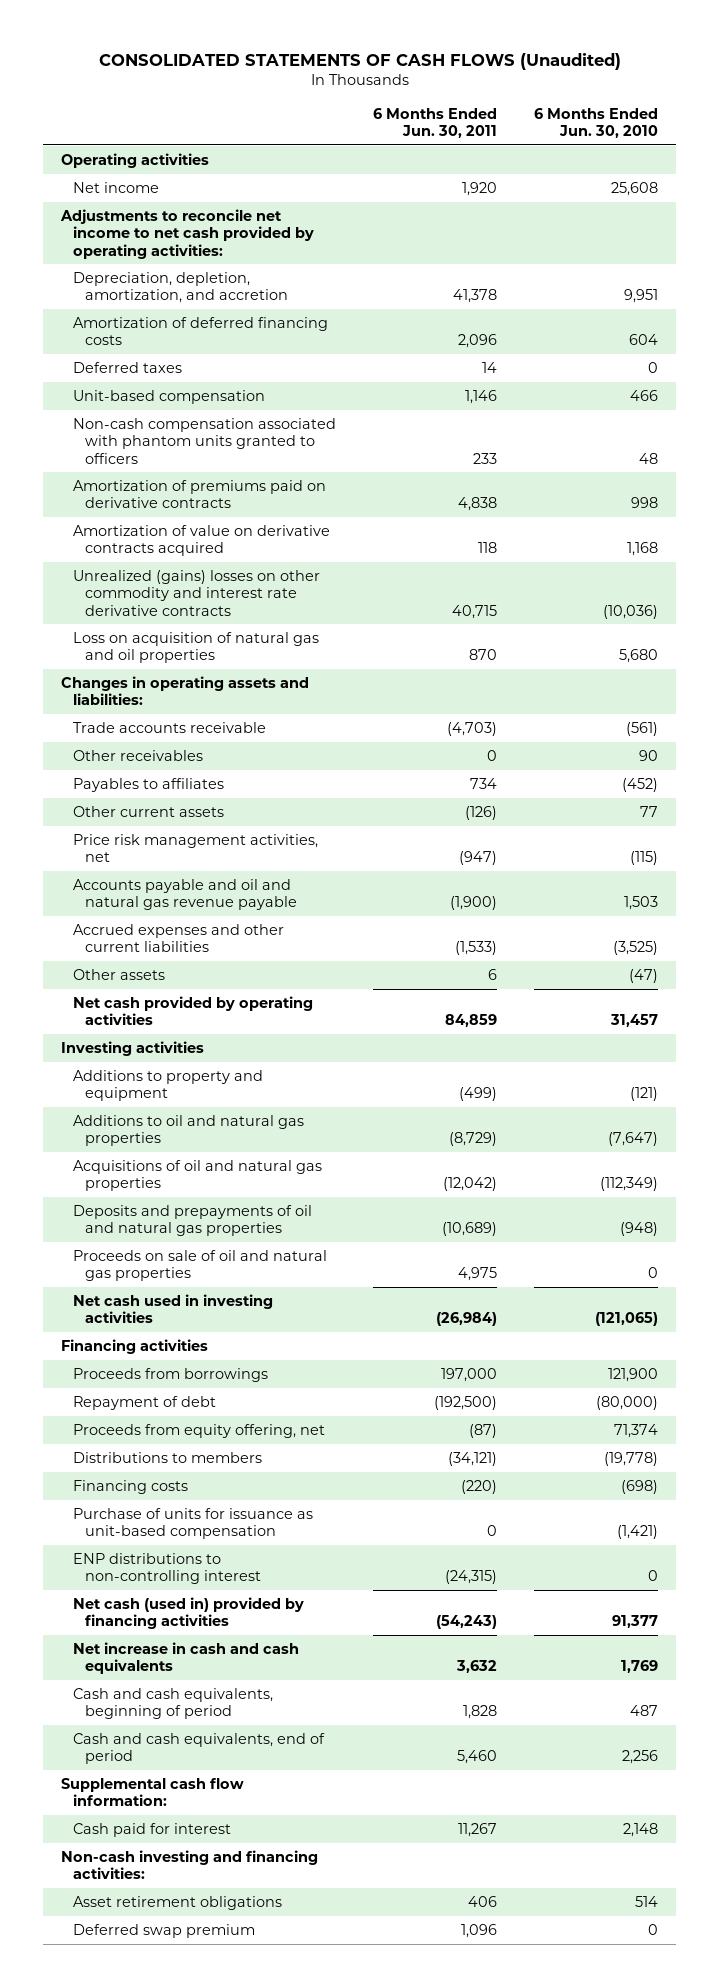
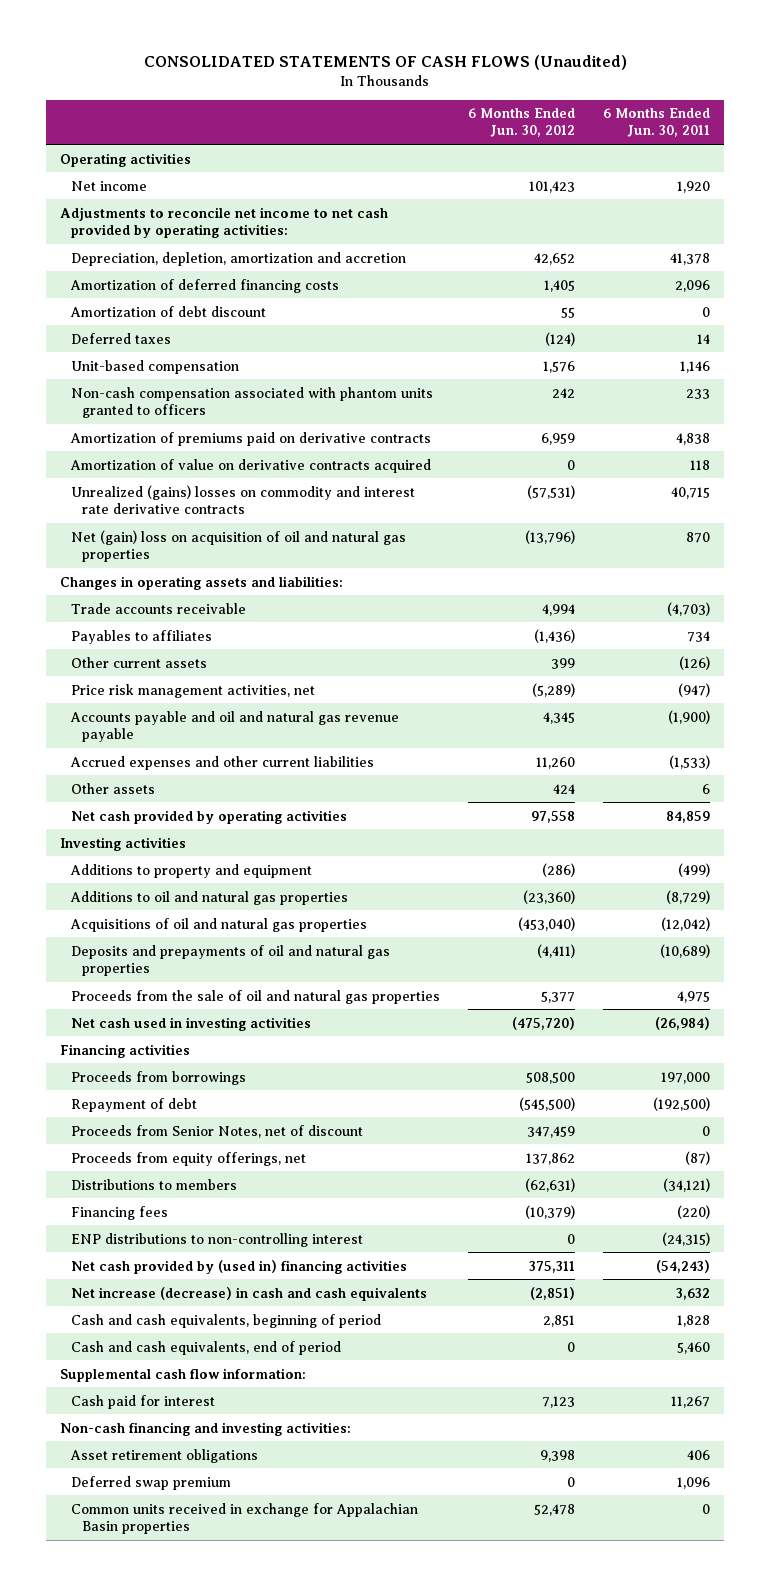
[533,107,658,139] 6 Months Ended Jun. 30, 2010 -> none
none -> [467,108,575,138] 6 Months Ended Jun. 30, 2012
[73,271,288,304] Depreciation, depletion, amortization, and accretion -> [70,251,406,266] Depreciation, depletion, amortization and accretion
none -> [69,305,266,317] Amortization of debt discount
[73,569,321,616] Unrealized (gains) losses on other commodity and interest rate derivative contracts -> [70,484,415,514] Unrealized (gains) losses on commodity and interest rate derivative contracts
[73,631,320,664] Loss on acquisition of natural gas and oil properties -> [70,529,406,562] Net (gain) loss on acquisition of oil and natural gas properties
[73,749,204,761] Other receivables -> none
[73,1249,328,1282] Proceeds on sale of oil and natural gas properties -> [70,989,440,1004] Proceeds from the sale of oil and natural gas properties
none -> [70,1124,363,1138] Proceeds from Senior Notes, net of discount
[73,1423,326,1438] Proceeds from equity offering, net -> [70,1151,306,1166] Proceeds from equity offerings, net
[73,1507,314,1540] Purchase of units for issuance as unit-based compensation -> none
[73,1479,189,1494] Financing costs -> [70,1205,168,1220] Financing fees
[73,1596,305,1630] Net cash (used in) provided by financing activities -> [70,1259,407,1274] Net cash provided by (used in) financing activities
[73,1641,300,1675] Net increase in cash and cash equivalents -> [70,1286,427,1301] Net increase (decrease) in cash and cash equivalents
[61,1849,319,1880] Non-cash investing and financing activities: -> [59,1421,351,1436] Non-cash financing and investing activities:
none -> [70,1502,418,1534] Common units received in exchange for Appalachian Basin properties

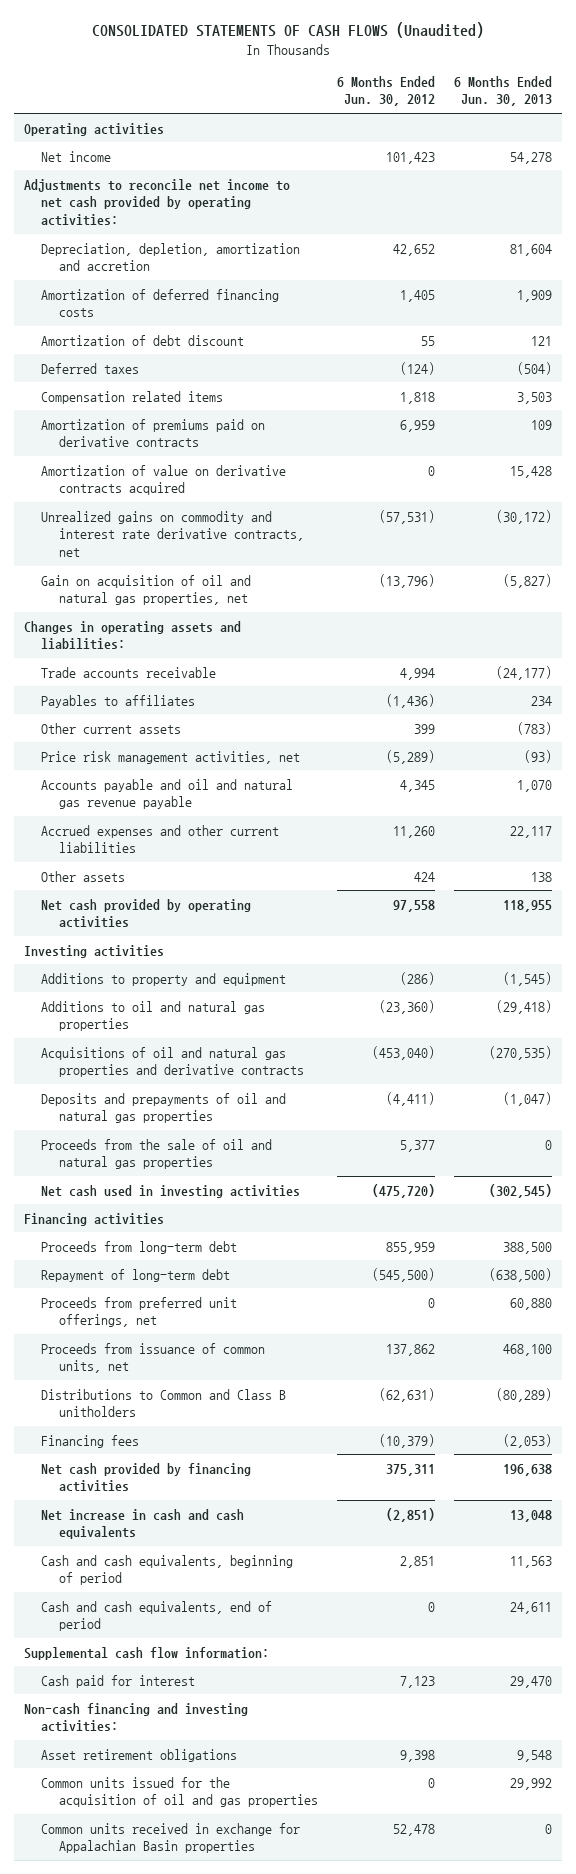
[603,108,711,138] 6 Months Ended Jun. 30, 2011 -> none
none -> [454,75,553,107] 6 Months Ended Jun. 30, 2013
[70,386,433,418] Non-cash compensation associated with phantom units granted to officers -> none
[70,359,239,374] Unit-based compensation -> [41,390,224,404] Compensation related items
[542,360,575,373] 1,576 -> [399,391,435,404] 1,818
[70,484,415,514] Unrealized (gains) losses on commodity and interest rate derivative contracts -> [41,510,304,557] Unrealized gains on commodity and interest rate derivative contracts, net
[70,529,406,562] Net (gain) loss on acquisition of oil and natural gas properties -> [41,574,252,606] Gain on acquisition of oil and natural gas properties, net
[69,917,367,932] Acquisitions of oil and natural gas properties -> [41,1046,304,1078] Acquisitions of oil and natural gas properties and derivative contracts
[70,1124,363,1138] Proceeds from Senior Notes, net of discount -> none
[70,1070,246,1085] Proceeds from borrowings -> [41,1240,238,1254] Proceeds from long-term debt
[525,1071,575,1084] 508,500 -> [385,1241,435,1254] 855,959
[70,1097,197,1112] Repayment of debt -> [41,1268,231,1282] Repayment of long-term debt
none -> [41,1296,238,1328] Proceeds from preferred unit offerings, net
[70,1151,306,1166] Proceeds from equity offerings, net -> [41,1342,266,1374] Proceeds from issuance of common units, net
[70,1178,237,1190] Distributions to members -> [41,1388,287,1418] Distributions to Common and Class B unitholders
[70,1232,363,1247] ENP distributions to non-controlling interest -> none
[70,1259,407,1274] Net cash provided by (used in) financing activities -> [41,1462,252,1493] Net cash provided by financing activities
[70,1286,427,1301] Net increase (decrease) in cash and cash equivalents -> [41,1508,245,1540] Net increase in cash and cash equivalents
[70,1475,231,1490] Deferred swap premium -> none
none -> [41,1776,318,1808] Common units issued for the acquisition of oil and gas properties

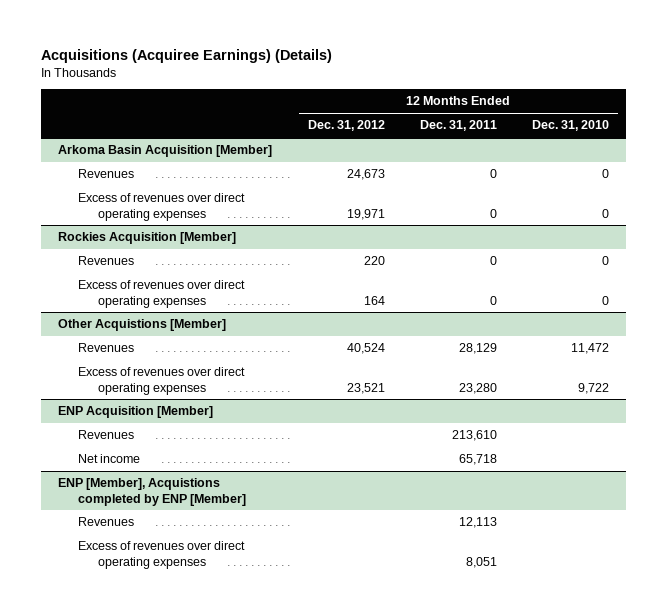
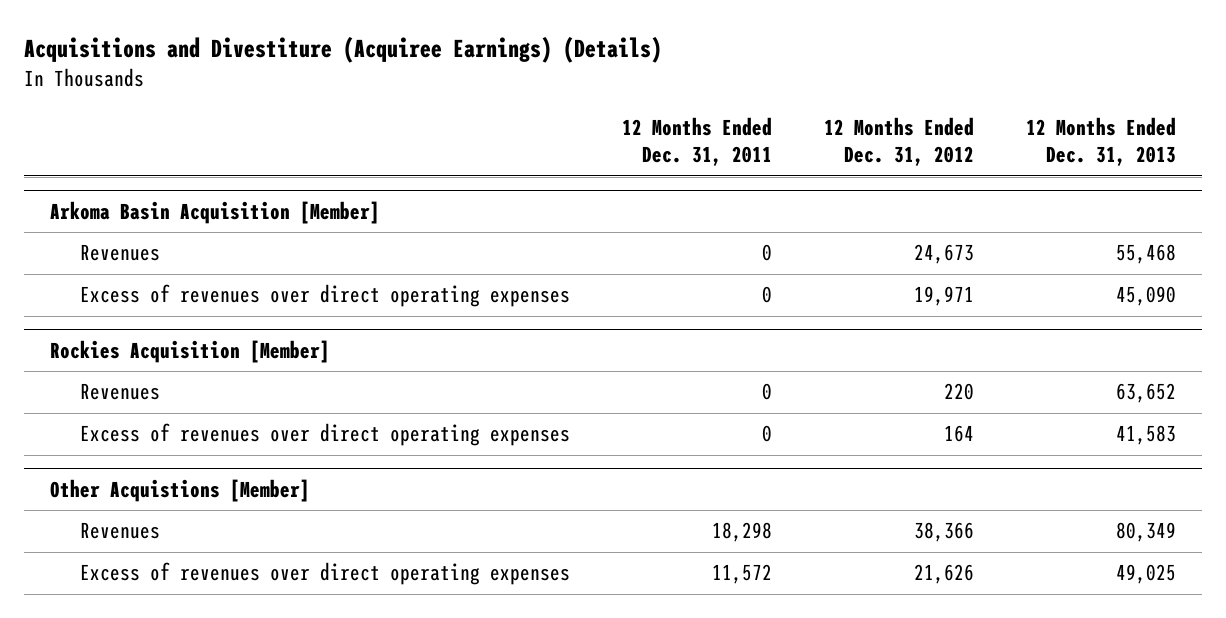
[40,49,332,64] Acquisitions (Acquiree Earnings) (Details) -> [23,35,662,63] Acquisitions and Divestiture (Acquiree Earnings) (Details)
[531,120,609,132] Dec. 31, 2010 -> none
none -> [1026,117,1177,167] 12 Months Ended Dec. 31, 2013
[58,406,214,419] ENP Acquisition [Member] -> none
[77,430,134,440] Revenues -> none
[77,454,140,464] Net income -> none
[58,478,246,506] ENP [Member], Acquistions completed by ENP [Member] -> none
[77,517,134,527] Revenues -> none
[77,541,245,569] Excess of revenues over direct operating expenses -> none
[346,343,385,355] 40,524 -> [914,522,975,543] 38,366
[458,343,497,355] 28,129 -> [711,522,772,543] 18,298
[346,382,385,394] 23,521 -> [914,564,975,585] 21,626
[458,382,497,394] 23,280 -> [711,564,772,585] 11,572

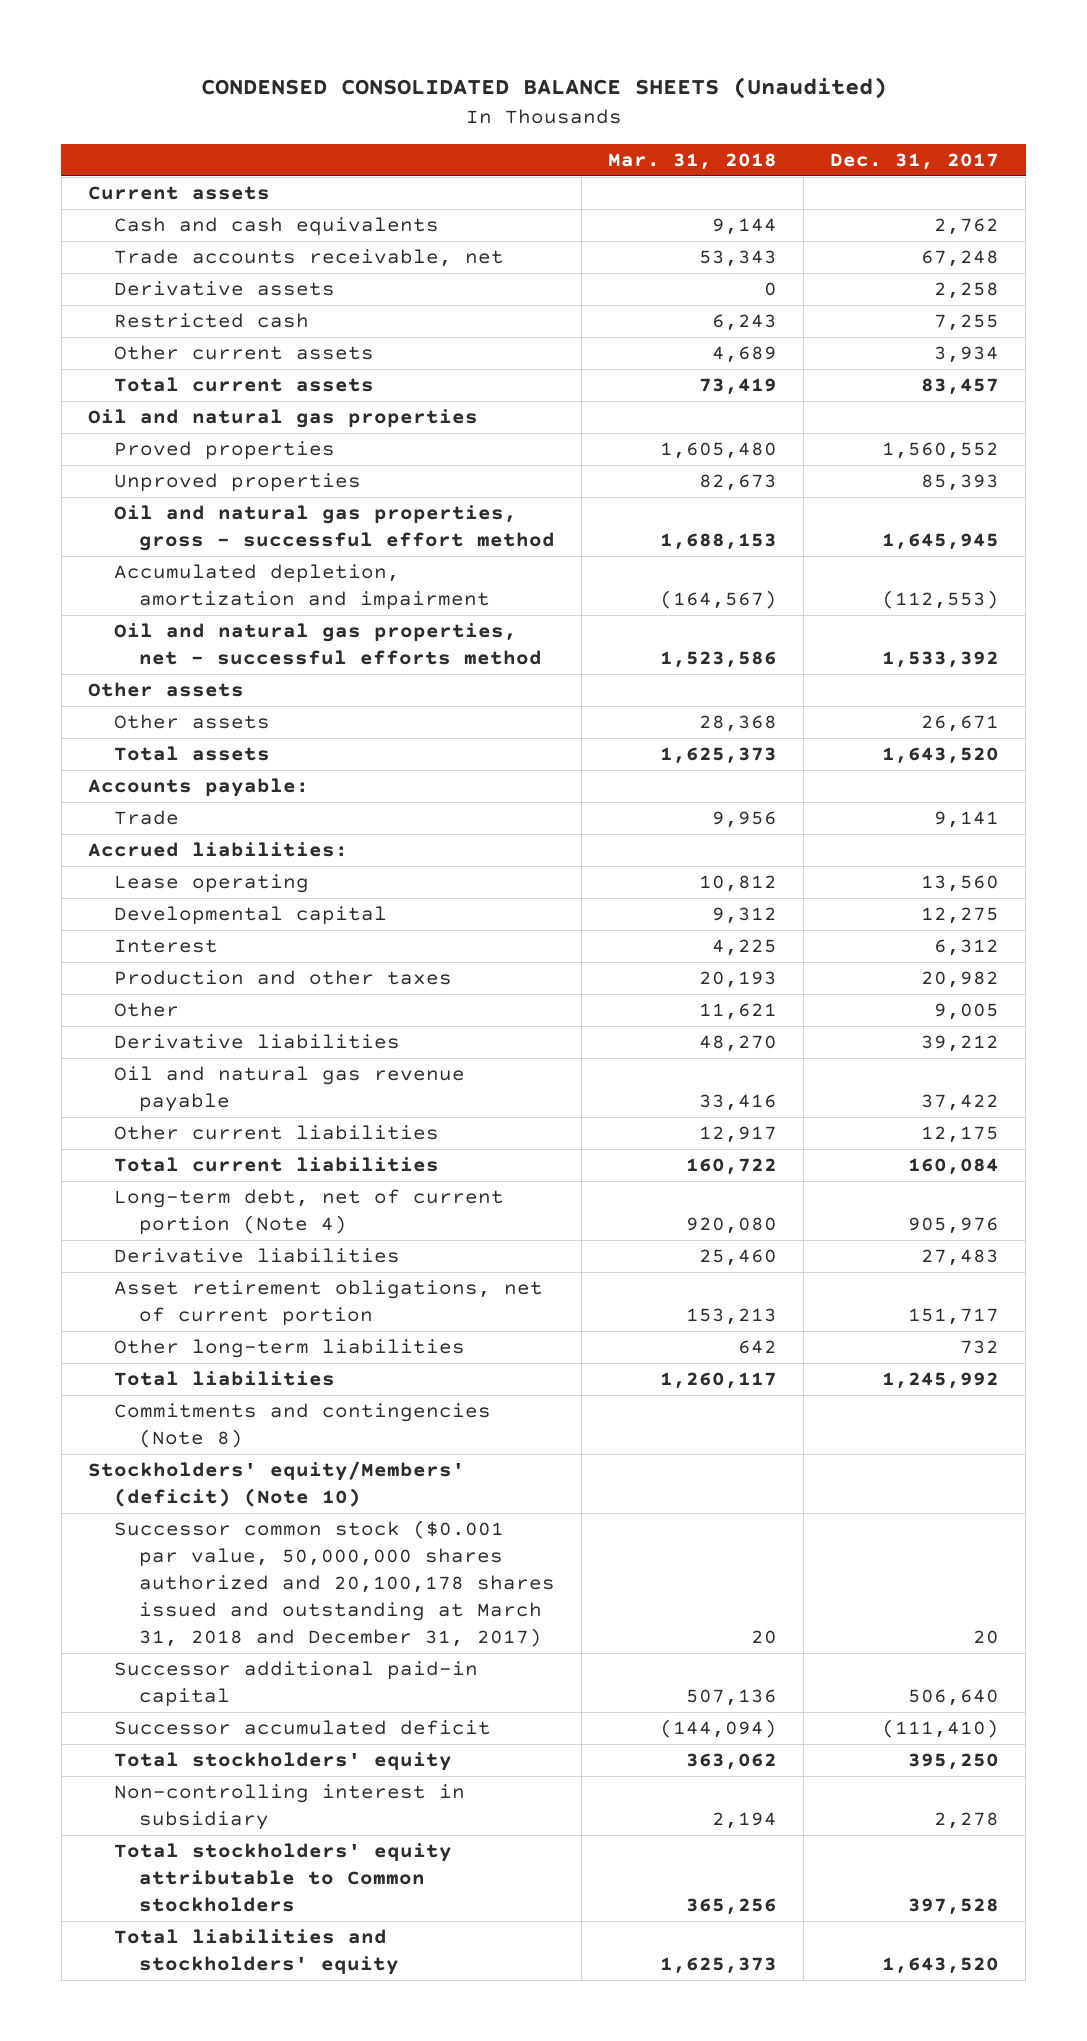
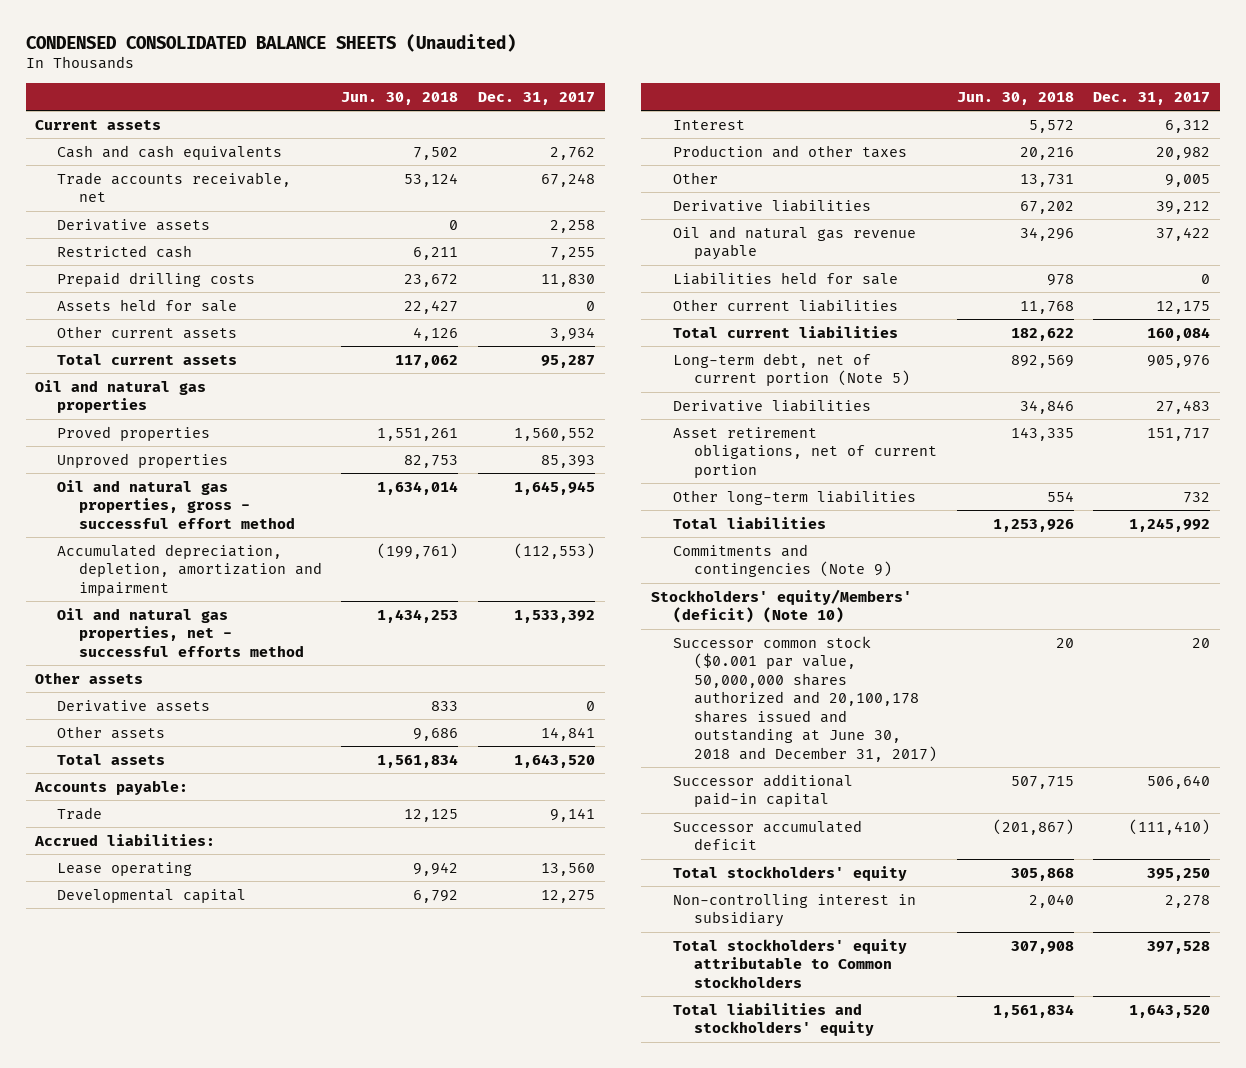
[608,152,778,170] Mar. 31, 2018 -> none
none -> [341,91,459,105] Jun. 30, 2018
none -> [57,271,256,287] Prepaid drilling costs
none -> [57,298,238,312] Assets held for sale
[921,378,1000,396] 83,457 -> [540,354,595,368] 95,287
[113,564,491,611] Accumulated depletion, amortization and impairment -> [57,543,322,596] Accumulated depreciation, depletion, amortization and impairment
none -> [57,699,211,712] Derivative assets
[921,715,1000,733] 26,671 -> [540,726,595,741] 14,841
none -> [672,271,898,285] Liabilities held for sale
[113,1189,504,1236] Long-term debt, net of current portion (Note 4) -> [672,352,911,387] Long-term debt, net of current portion (Note 5)
[113,1403,491,1449] Commitments and contingencies (Note 8) -> [672,543,893,578] Commitments and contingencies (Note 9)
[113,1520,556,1647] Successor common stock ($0.001 par value, 50,000,000 shares authorized and 20,100,178 shares issued and outstanding at March 31, 2018 and December 31, 2017) -> [672,635,938,762] Successor common stock ($0.001 par value, 50,000,000 shares authorized and 20,100,178 shares issued and outstanding at June 30, 2018 and December 31, 2017)

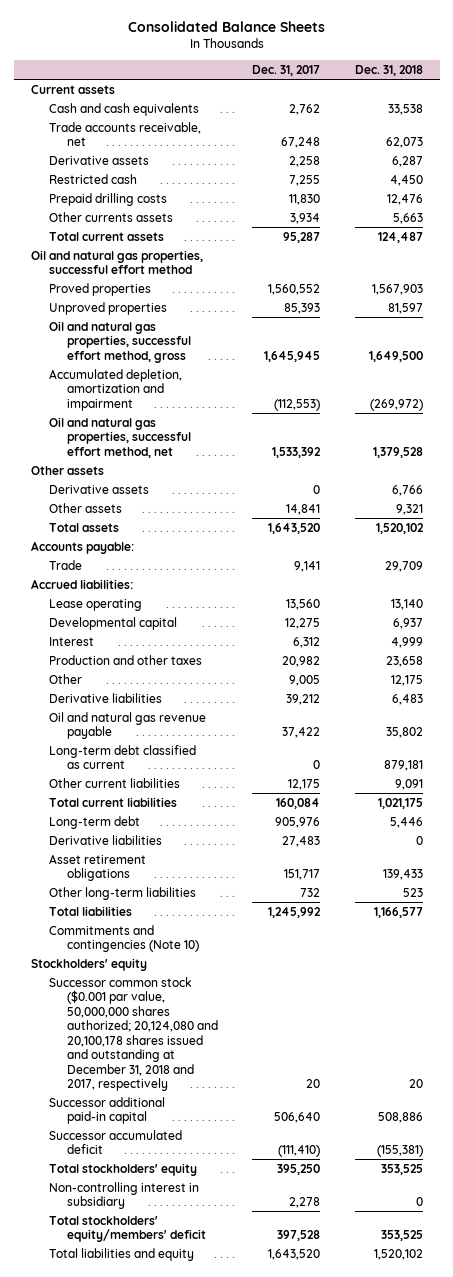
[25,33,516,52] CONDENSED CONSOLIDATED BALANCE SHEETS (Unaudited) -> [127,21,325,33] Consolidated Balance Sheets
[341,91,459,105] Jun. 30, 2018 -> none
none -> [354,65,423,77] Dec. 31, 2018
[57,298,238,312] Assets held for sale -> none
[57,325,238,339] Other current assets -> [48,211,173,222] Other currents assets
[35,379,207,414] Oil and natural gas properties -> [30,249,203,275] Oil and natural gas properties, successful effort method
[57,479,295,529] Oil and natural gas properties, gross - successful effort method -> [48,320,192,363] Oil and natural gas properties, successful effort method, gross
[57,543,322,596] Accumulated depreciation, depletion, amortization and impairment -> [48,368,182,411] Accumulated depletion, amortization and impairment
[57,607,304,657] Oil and natural gas properties, net - successful efforts method -> [48,416,192,458] Oil and natural gas properties, successful effort method, net
[672,271,898,285] Liabilities held for sale -> none
none -> [48,744,196,770] Long-term debt classified as current
[672,352,911,387] Long-term debt, net of current portion (Note 5) -> [48,815,140,829] Long-term debt
[672,426,938,478] Asset retirement obligations, net of current portion -> [48,853,146,882] Asset retirement obligations
[650,588,912,624] Stockholders' equity/Members' (deficit) (Note 10) -> none
[672,543,893,578] Commitments and contingencies (Note 9) -> [48,924,200,953] Commitments and contingencies (Note 10)
none -> [30,957,147,971] Stockholders' equity
[672,635,938,762] Successor common stock ($0.001 par value, 50,000,000 shares authorized and 20,100,178 shares issued and outstanding at June 30, 2018 and December 31, 2017) -> [48,976,219,1092] Successor common stock ($0.001 par value, 50,000,000 shares authorized; 20,124,080 and 20,100,178 shares issued and outstanding at December 31, 2018 and 2017, respectively
[672,938,907,988] Total stockholders' equity attributable to Common stockholders -> [48,1215,207,1243] Total stockholders' equity/members' deficit
[672,1002,875,1037] Total liabilities and stockholders' equity -> [48,1247,194,1261] Total liabilities and equity

